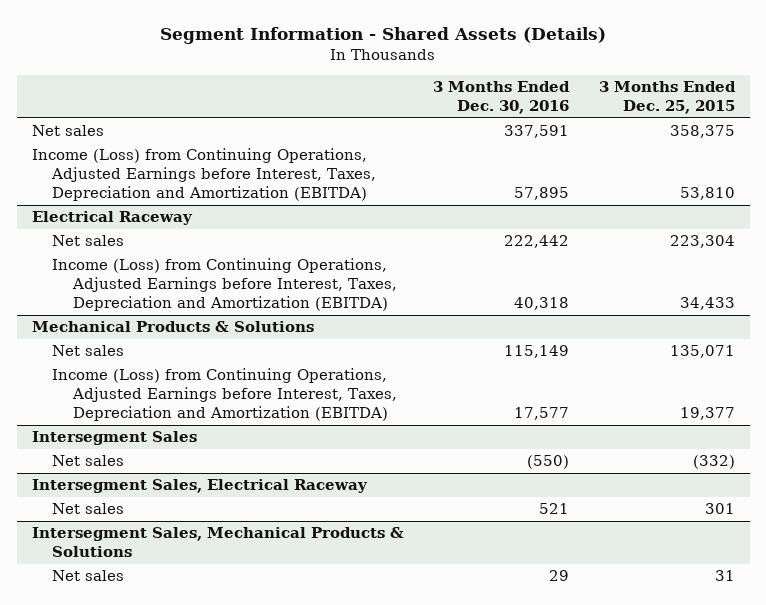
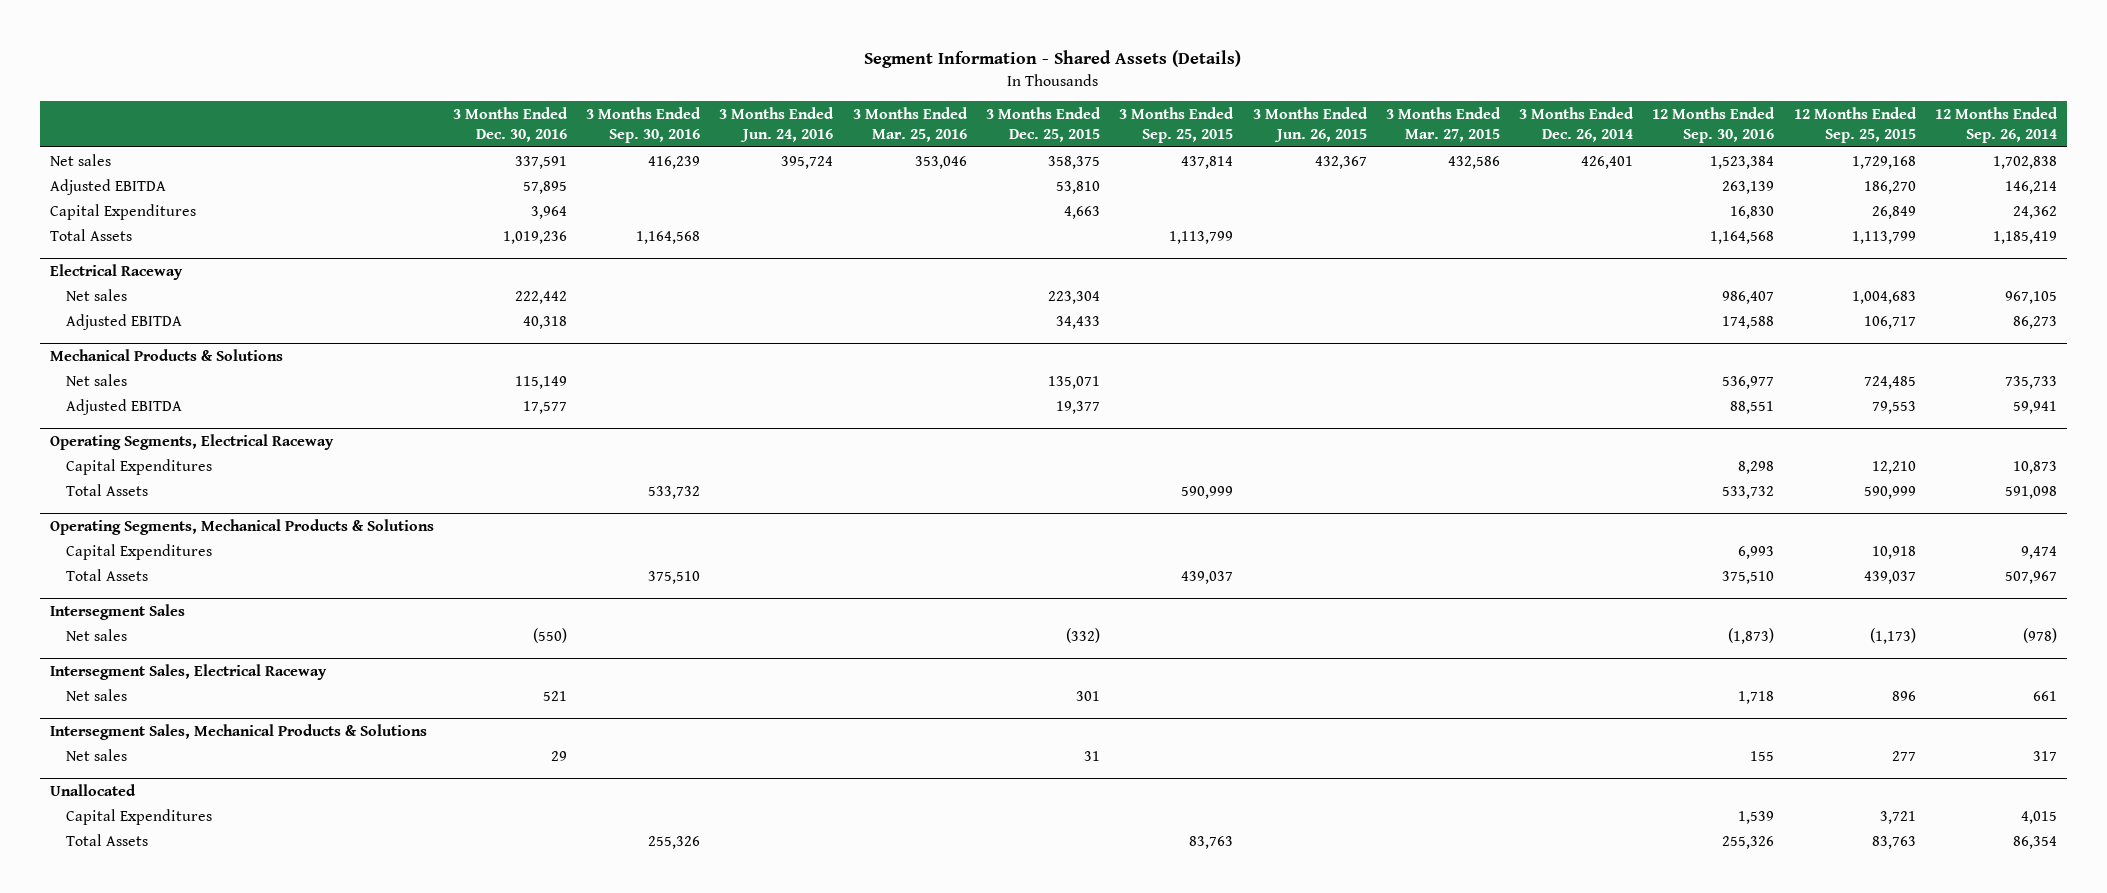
none -> [586,106,702,143] 3 Months Ended Sep. 30, 2016
none -> [719,106,835,142] 3 Months Ended Jun. 24, 2016
none -> [852,106,968,142] 3 Months Ended Mar. 25, 2016
none -> [1119,106,1235,143] 3 Months Ended Sep. 25, 2015
none -> [1252,106,1368,142] 3 Months Ended Jun. 26, 2015
none -> [1385,106,1501,142] 3 Months Ended Mar. 27, 2015
none -> [1519,106,1635,142] 3 Months Ended Dec. 26, 2014
none -> [1652,106,1776,143] 12 Months Ended Sep. 30, 2016
none -> [1793,106,1917,143] 12 Months Ended Sep. 25, 2015
none -> [1934,106,2058,143] 12 Months Ended Sep. 26, 2014
[31,148,377,202] Income (Loss) from Continuing Operations, Adjusted Earnings before Interest, Taxes, Depreciation and Amortization (EBITDA) -> [49,178,166,195] Adjusted EBITDA
none -> [49,203,196,220] Capital Expenditures
none -> [49,228,132,241] Total Assets
[52,258,397,312] Income (Loss) from Continuing Operations, Adjusted Earnings before Interest, Taxes, Depreciation and Amortization (EBITDA) -> [66,313,183,330] Adjusted EBITDA
[52,368,397,422] Income (Loss) from Continuing Operations, Adjusted Earnings before Interest, Taxes, Depreciation and Amortization (EBITDA) -> [66,398,183,415] Adjusted EBITDA
none -> [49,433,334,450] Operating Segments, Electrical Raceway
none -> [66,458,213,475] Capital Expenditures
none -> [66,483,149,496] Total Assets
none -> [49,518,434,535] Operating Segments, Mechanical Products & Solutions
none -> [66,543,213,560] Capital Expenditures
none -> [66,568,149,581] Total Assets
none -> [49,783,136,796] Unallocated
none -> [66,808,213,825] Capital Expenditures
none -> [66,833,149,846] Total Assets

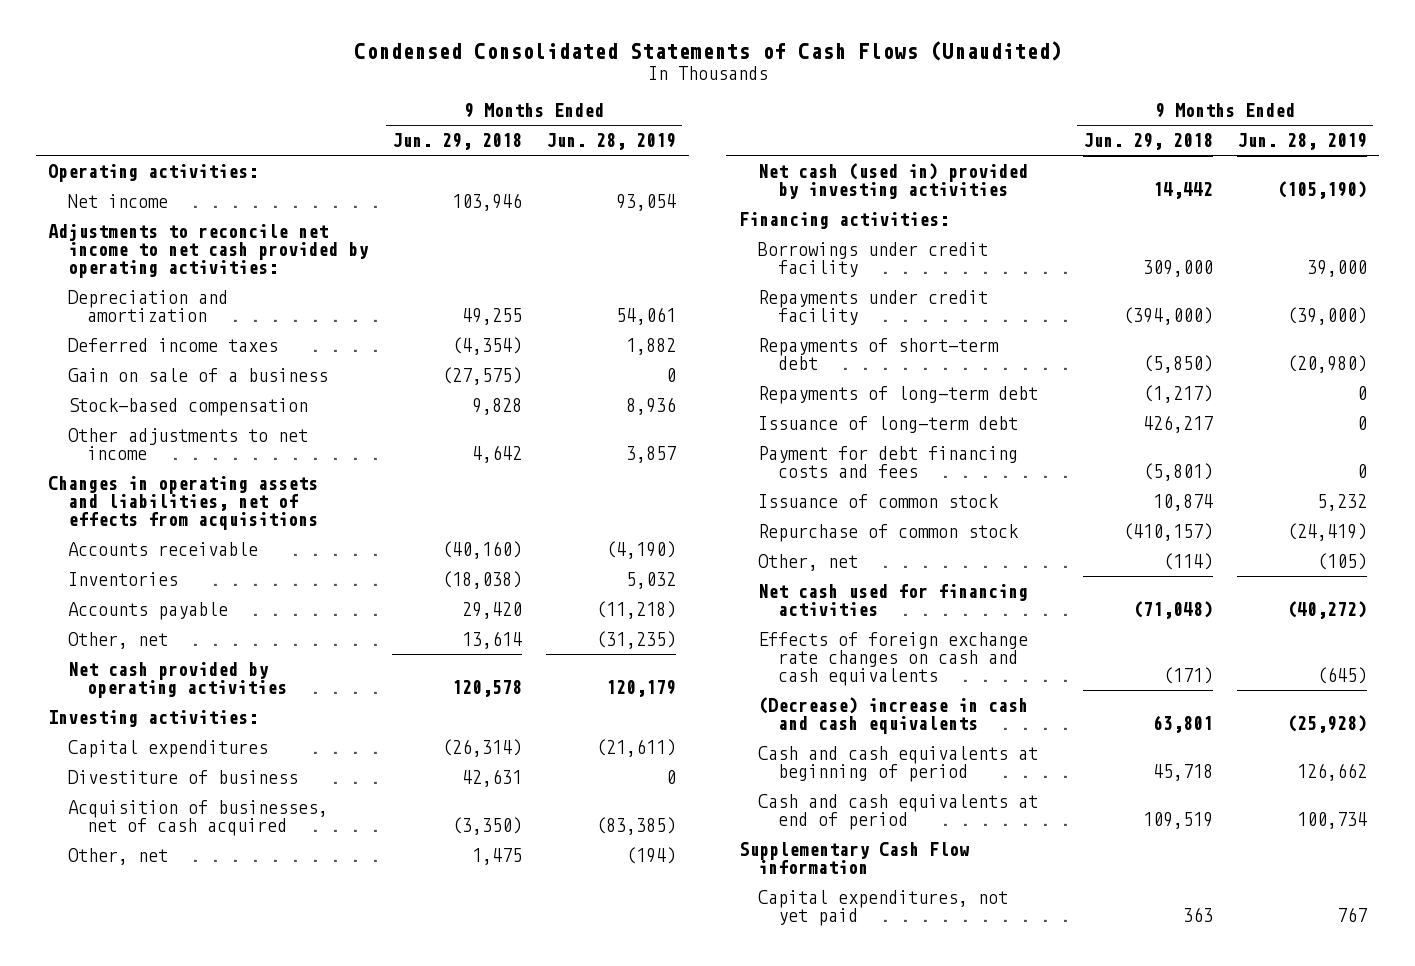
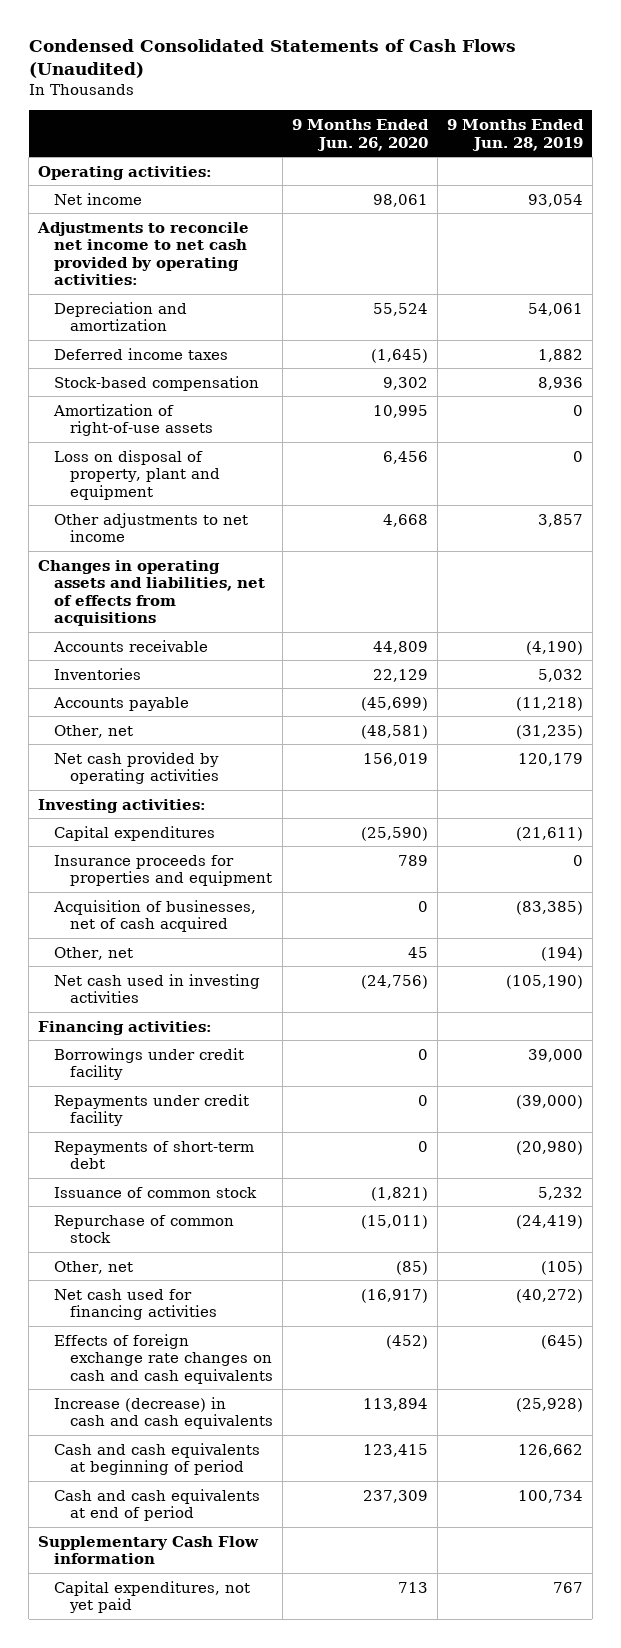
[391,133,522,151] Jun. 29, 2018 -> none
none -> [291,119,429,151] 9 Months Ended Jun. 26, 2020
[67,368,328,383] Gain on sale of a business -> none
none -> [52,403,213,437] Amortization of right-of-use assets
none -> [53,449,220,500] Loss on disposal of property, plant and equipment
[67,770,298,785] Divestiture of business -> none
none -> [53,854,272,887] Insurance proceeds for properties and equipment
[758,163,1029,200] Net cash (used in) provided by investing activities -> [53,973,260,1004] Net cash used in investing activities
[758,386,1039,405] Repayments of long-term debt -> none
[758,416,1019,434] Issuance of long-term debt -> none
[758,446,1019,479] Payment for debt financing costs and fees -> none
[758,697,1029,735] (Decrease) increase in cash and cash equivalents -> [53,1396,273,1430] Increase (decrease) in cash and cash equivalents

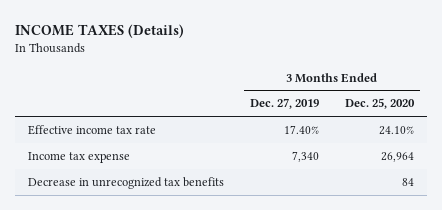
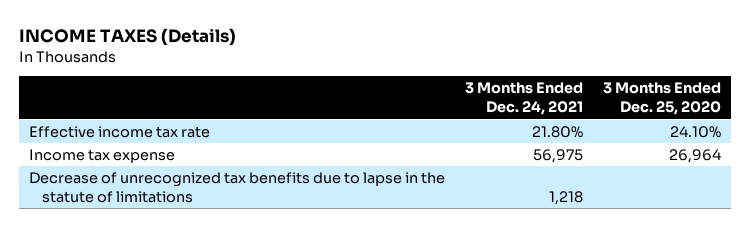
[250,98,320,110] Dec. 27, 2019 -> none
none -> [465,82,584,116] 3 Months Ended Dec. 24, 2021
[28,176,225,189] Decrease in unrecognized tax benefits -> none
none -> [29,171,446,203] Decrease of unrecognized tax benefits due to lapse in the statute of limitations

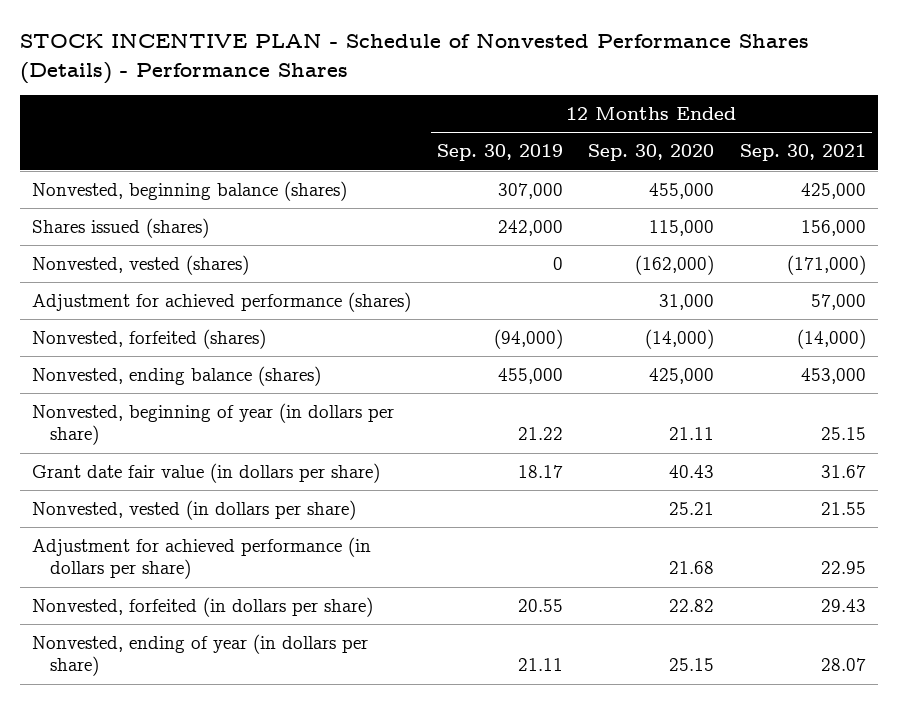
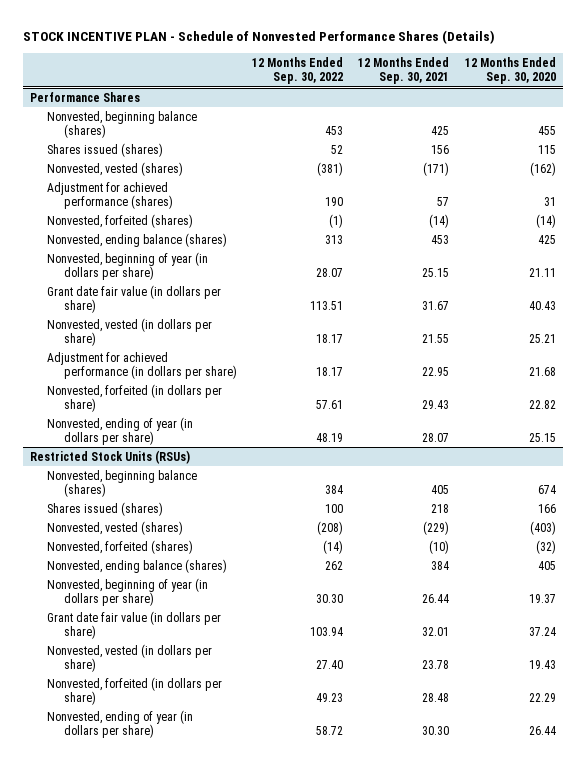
[19,33,809,84] STOCK INCENTIVE PLAN - Schedule of Nonvested Performance Shares (Details) - Performance Shares -> [22,30,495,45] STOCK INCENTIVE PLAN - Schedule of Nonvested Performance Shares (Details)
[436,144,563,162] Sep. 30, 2019 -> none
none -> [252,57,344,85] 12 Months Ended Sep. 30, 2022
none -> [30,91,141,102] Performance Shares
[649,182,715,199] 455,000 -> [537,125,556,135] 455
[800,182,866,199] 425,000 -> [431,125,450,135] 425
[649,219,715,236] 115,000 -> [537,144,556,154] 115
[800,219,866,236] 156,000 -> [431,144,450,154] 156
[635,254,715,275] (162,000) -> [529,161,556,176] (162)
[786,254,866,275] (171,000) -> [423,161,450,176] (171)
[659,293,715,310] 31,000 -> [543,196,556,206] 31
[810,293,866,310] 57,000 -> [437,196,450,206] 57
[645,328,715,349] (14,000) -> [535,213,556,228] (14)
[796,328,866,349] (14,000) -> [429,213,450,228] (14)
[649,367,715,384] 425,000 -> [537,234,556,244] 425
[800,367,866,384] 453,000 -> [431,234,450,244] 453
none -> [30,449,191,464] Restricted Stock Units (RSUs)
none -> [47,469,198,497] Nonvested, beginning balance (shares)
none -> [47,501,164,516] Shares issued (shares)
none -> [47,520,184,535] Nonvested, vested (shares)
none -> [47,539,194,554] Nonvested, forfeited (shares)
none -> [47,558,228,573] Nonvested, ending balance (shares)
none -> [47,577,209,606] Nonvested, beginning of year (in dollars per share)
none -> [47,610,222,639] Grant date fair value (in dollars per share)
none -> [47,643,213,672] Nonvested, vested (in dollars per share)
none -> [47,676,223,705] Nonvested, forfeited (in dollars per share)
none -> [47,709,194,738] Nonvested, ending of year (in dollars per share)

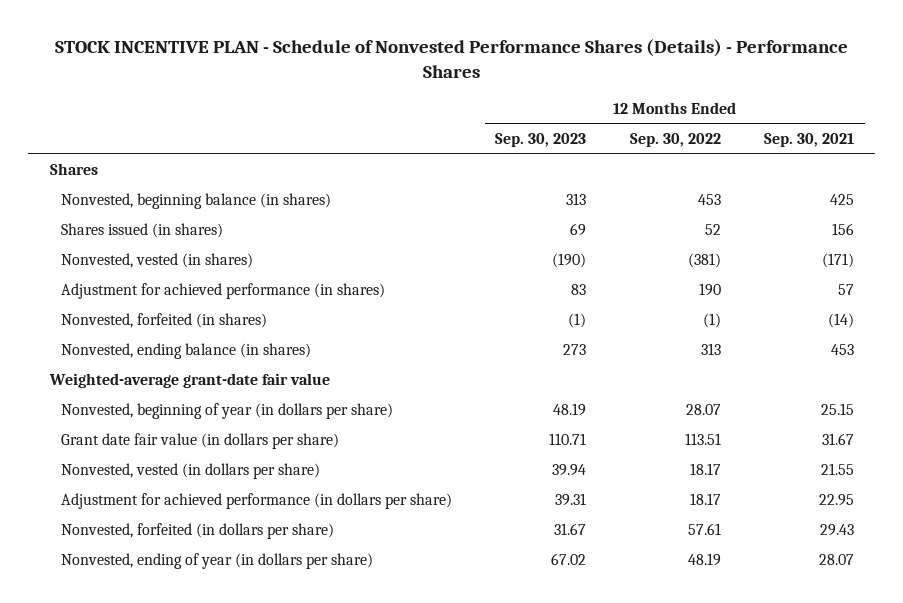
[22,30,495,45] STOCK INCENTIVE PLAN - Schedule of Nonvested Performance Shares (Details) -> [54,38,848,78] STOCK INCENTIVE PLAN - Schedule of Nonvested Performance Shares (Details) - Performance Shares
[464,57,556,85] 12 Months Ended Sep. 30, 2020 -> none
none -> [495,133,587,148] Sep. 30, 2023
[30,91,141,102] Performance Shares -> none
none -> [49,163,98,176] Shares
[47,110,198,138] Nonvested, beginning balance (shares) -> [61,193,332,210] Nonvested, beginning balance (in shares)
[47,142,164,157] Shares issued (shares) -> [61,223,224,239] Shares issued (in shares)
[47,161,184,176] Nonvested, vested (shares) -> [61,253,254,269] Nonvested, vested (in shares)
[47,181,173,209] Adjustment for achieved performance (shares) -> [61,283,386,300] Adjustment for achieved performance (in shares)
[47,213,194,228] Nonvested, forfeited (shares) -> [61,313,268,329] Nonvested, forfeited (in shares)
[47,232,228,247] Nonvested, ending balance (shares) -> [61,343,312,360] Nonvested, ending balance (in shares)
none -> [48,373,330,389] Weighted-average grant-date fair value
[30,449,191,464] Restricted Stock Units (RSUs) -> none
[47,469,198,497] Nonvested, beginning balance (shares) -> none
[47,501,164,516] Shares issued (shares) -> none
[47,520,184,535] Nonvested, vested (shares) -> none
[47,539,194,554] Nonvested, forfeited (shares) -> none
[47,558,228,573] Nonvested, ending balance (shares) -> none
[47,577,209,606] Nonvested, beginning of year (in dollars per share) -> none
[47,610,222,639] Grant date fair value (in dollars per share) -> none
[47,643,213,672] Nonvested, vested (in dollars per share) -> none
[47,676,223,705] Nonvested, forfeited (in dollars per share) -> none
[47,709,194,738] Nonvested, ending of year (in dollars per share) -> none

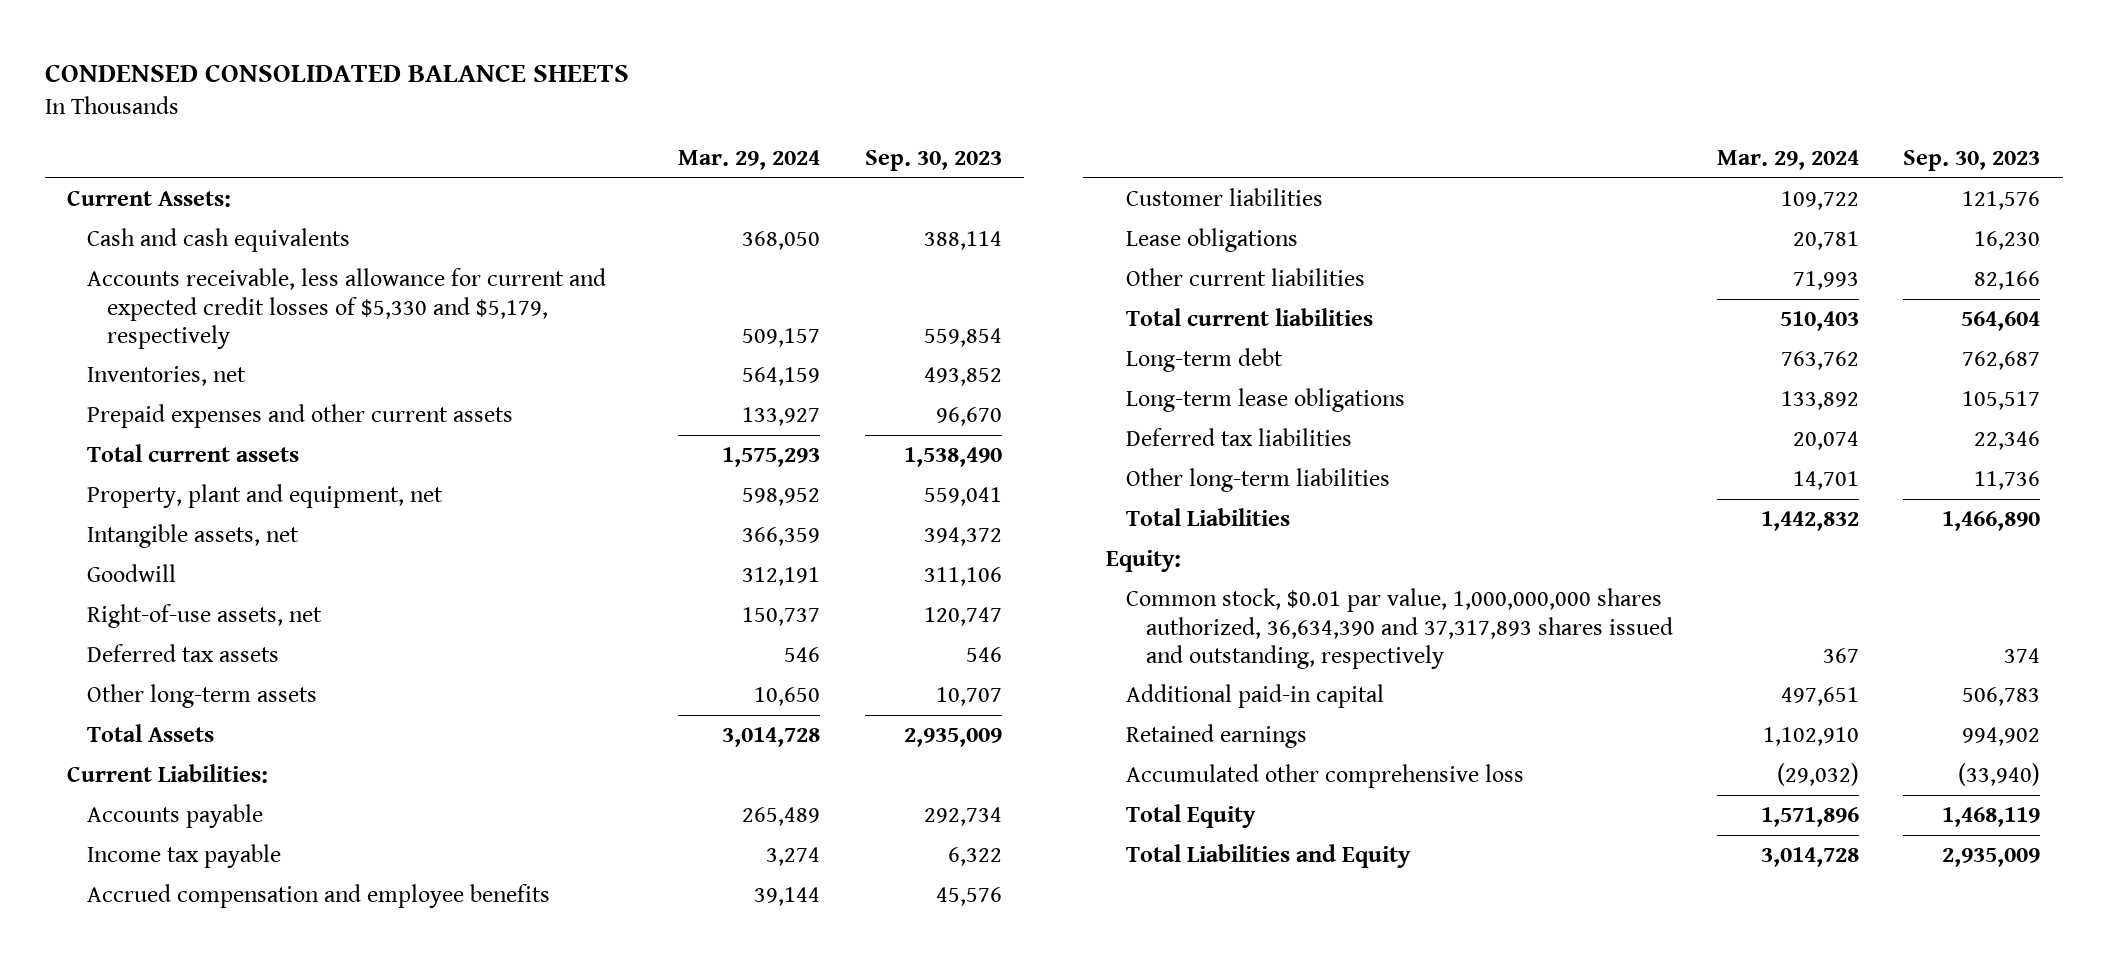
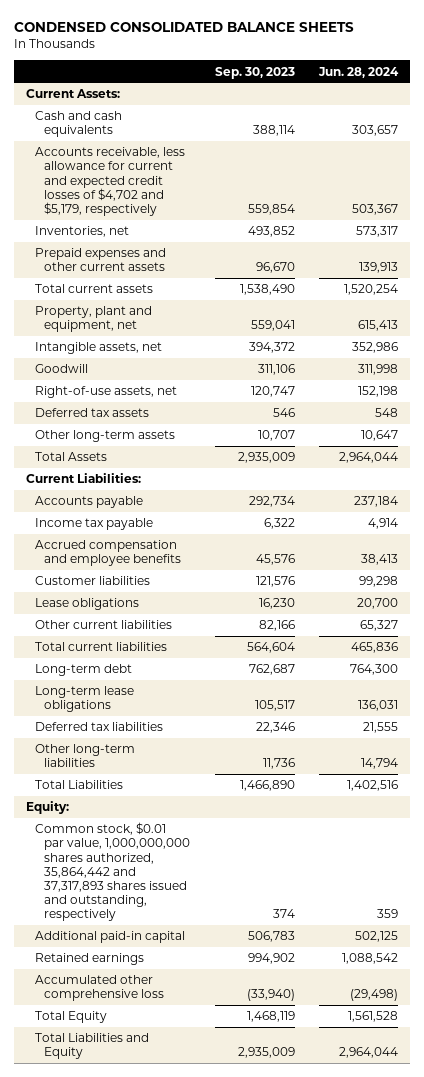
[678,150,821,171] Mar. 29, 2024 -> none
none -> [318,66,400,78] Jun. 28, 2024
[86,268,606,349] Accounts receivable, less allowance for current and expected credit losses of $5,330 and $5,179, respectively -> [35,147,186,216] Accounts receivable, less allowance for current and expected credit losses of $4,702 and $5,179, respectively
[1125,588,1673,669] Common stock, $0.01 par value, 1,000,000,000 shares authorized, 36,634,390 and 37,317,893 shares issued and outstanding, respectively -> [35,822,191,922] Common stock, $0.01 par value, 1,000,000,000 shares authorized, 35,864,442 and 37,317,893 shares issued and outstanding, respectively

